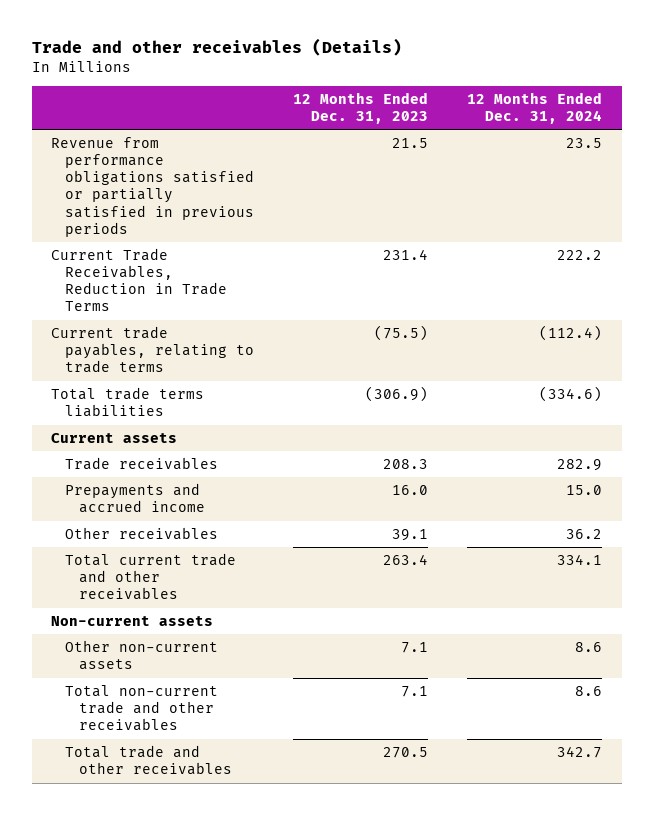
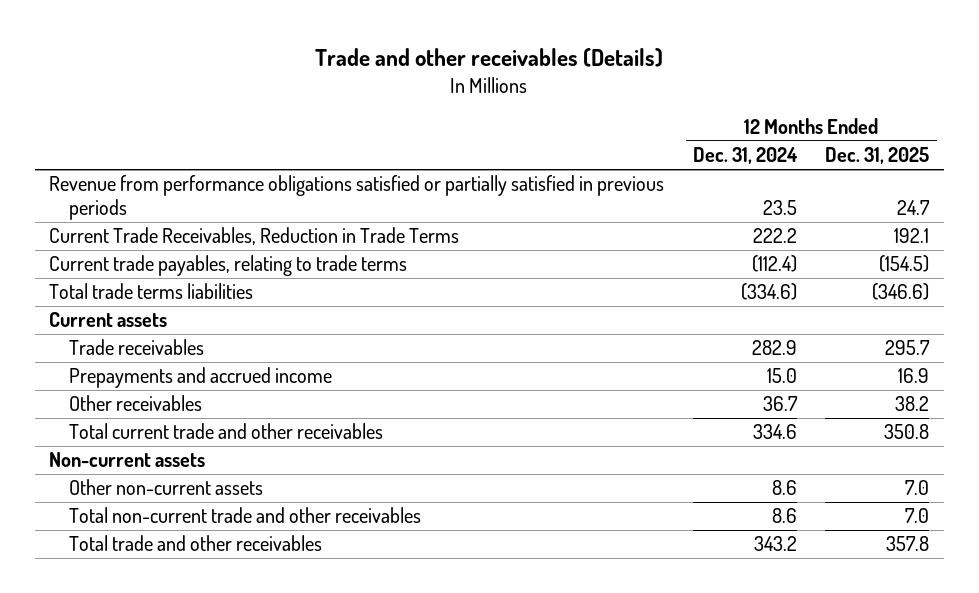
[293,91,429,124] 12 Months Ended Dec. 31, 2023 -> none
none -> [825,147,930,165] Dec. 31, 2025
[566,529,603,540] 36.2 -> [762,396,798,412] 36.7
[557,554,603,566] 334.1 -> [752,424,797,440] 334.6
[557,746,603,759] 342.7 -> [753,536,797,552] 343.2

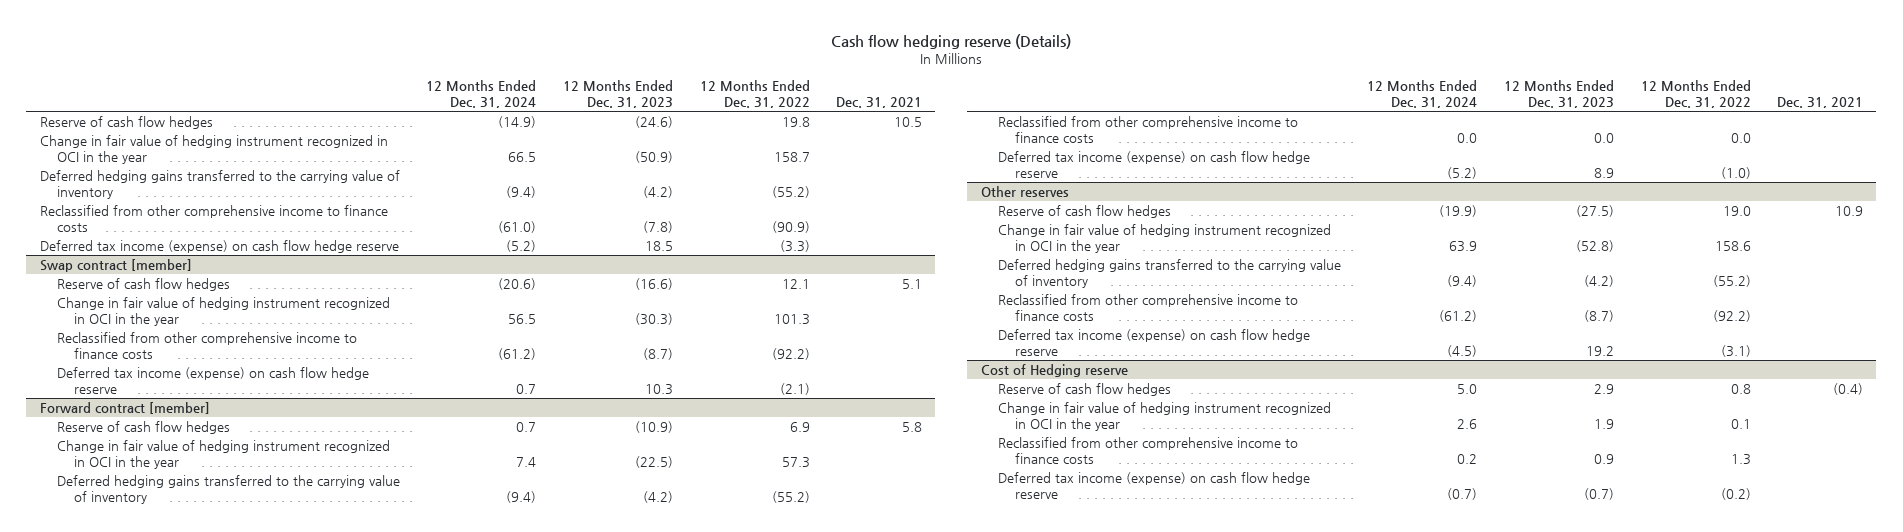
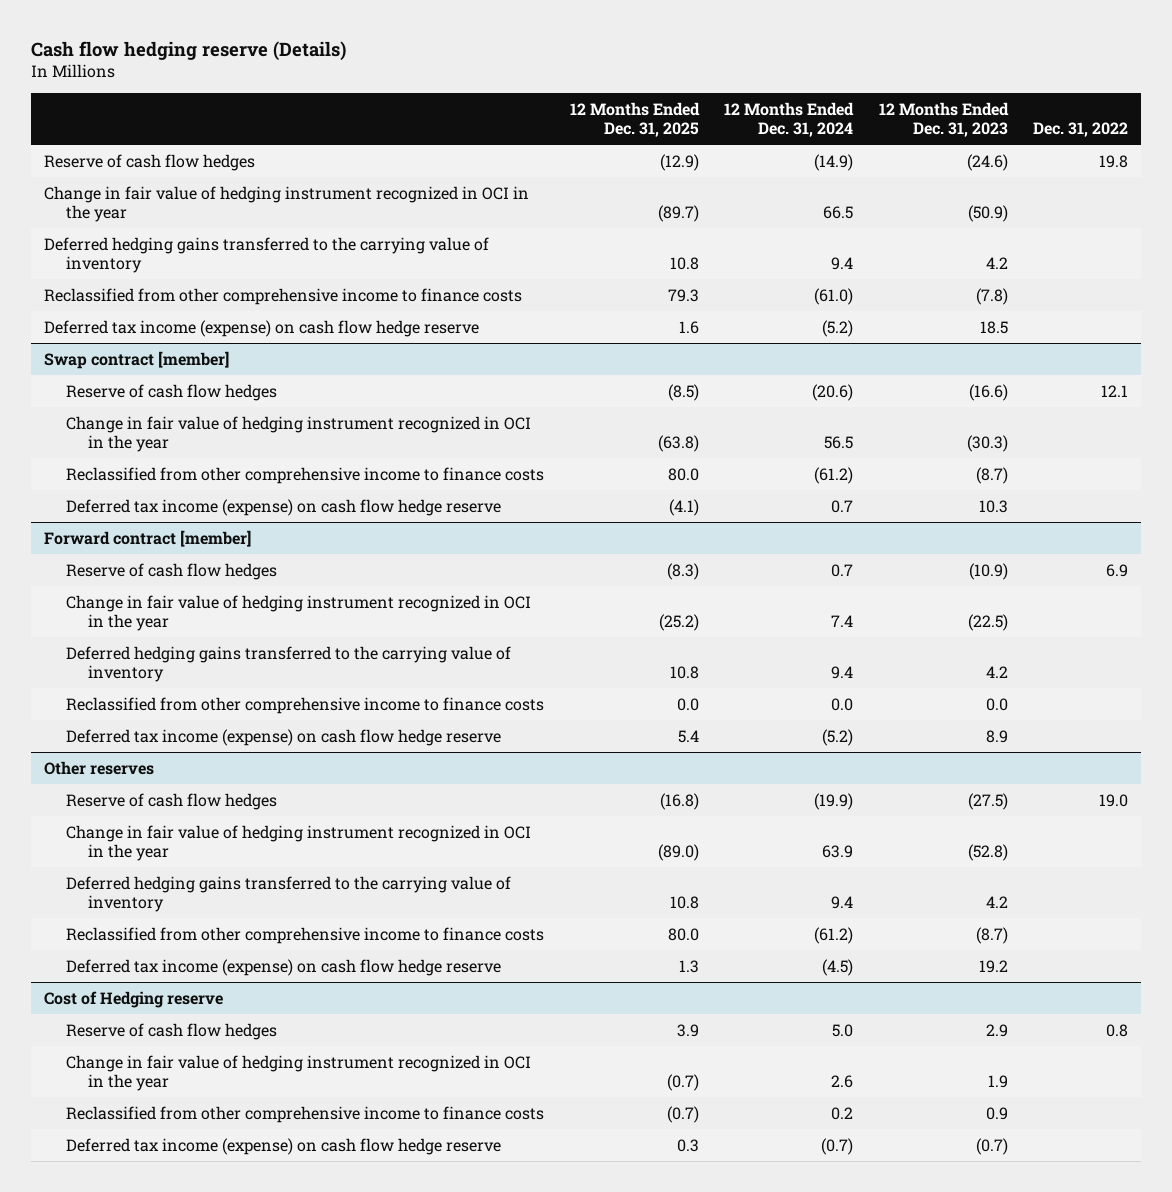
[699,80,810,109] 12 Months Ended Dec. 31, 2022 -> none
[836,97,923,109] Dec. 31, 2021 -> none
none -> [569,101,700,138] 12 Months Ended Dec. 31, 2025
none -> [1033,122,1129,138] Dec. 31, 2022
[506,186,537,199] (9.4) -> [831,256,854,270] 9.4
[642,186,673,199] (4.2) -> [985,256,1008,269] 4.2
[506,491,537,504] (9.4) -> [831,665,854,679] 9.4
[642,491,673,504] (4.2) -> [985,665,1008,678] 4.2
[1447,275,1478,288] (9.4) -> [831,895,854,909] 9.4
[1583,275,1614,288] (4.2) -> [985,895,1008,908] 4.2

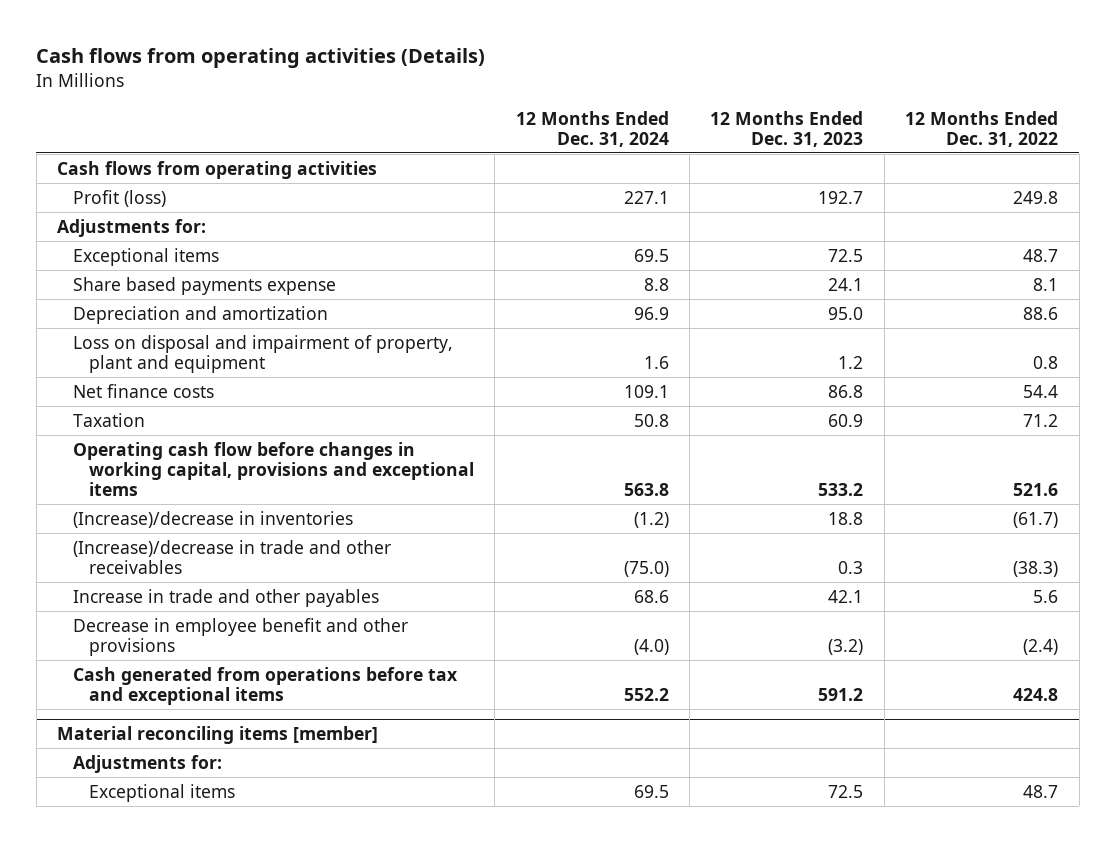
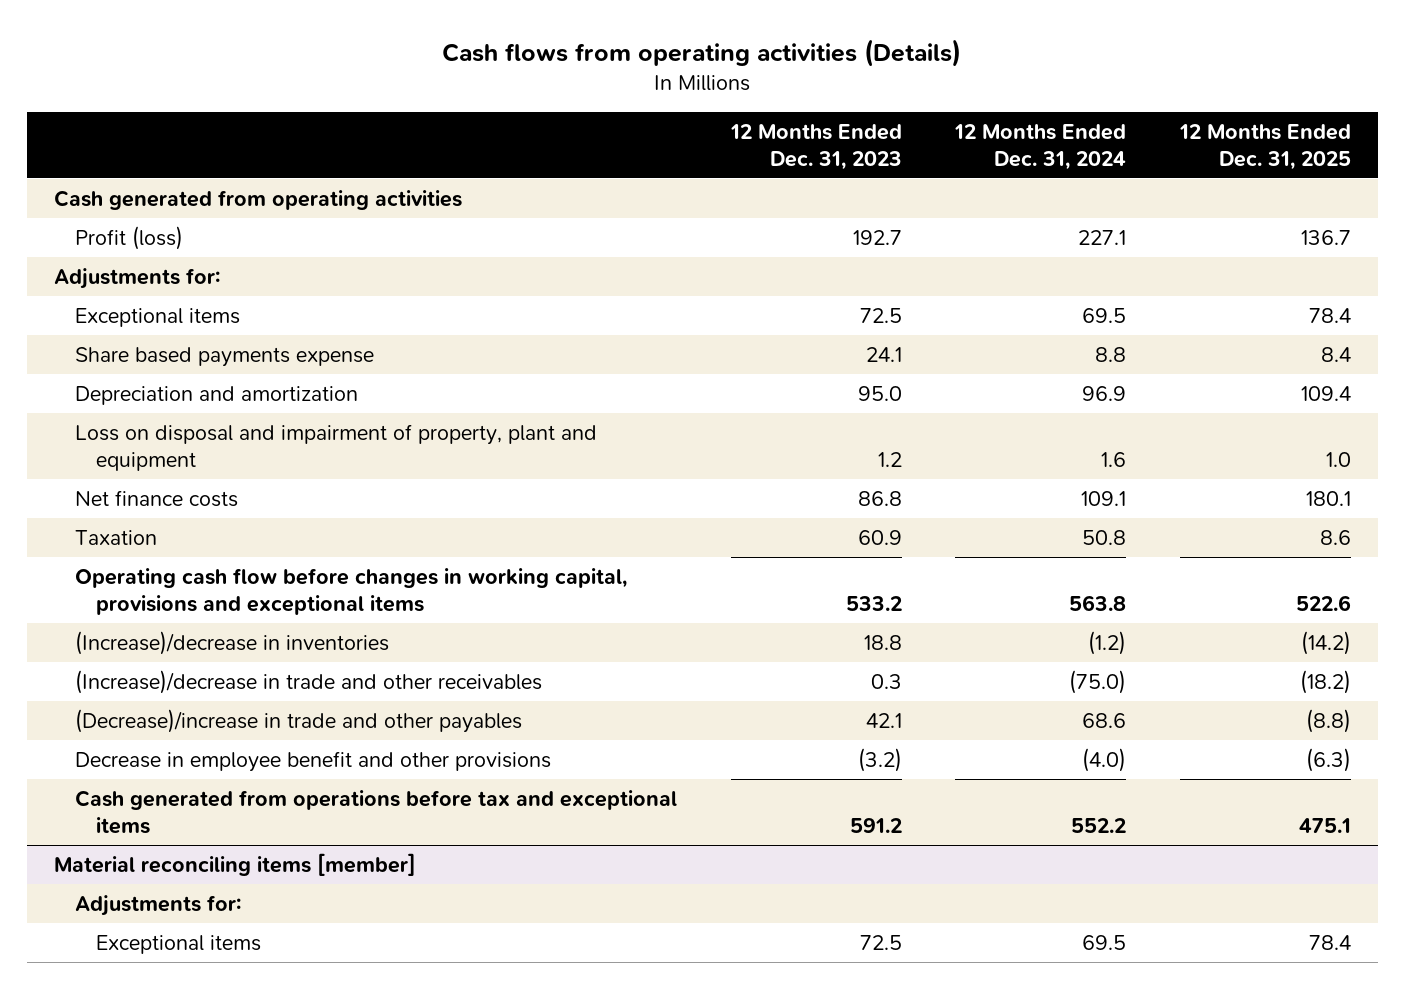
[905,110,1059,147] 12 Months Ended Dec. 31, 2022 -> none
none -> [1178,123,1351,171] 12 Months Ended Dec. 31, 2025
[57,160,378,179] Cash flows from operating activities -> [53,189,462,210] Cash generated from operating activities
[73,588,380,607] Increase in trade and other payables -> [75,708,523,733] (Decrease)/increase in trade and other payables

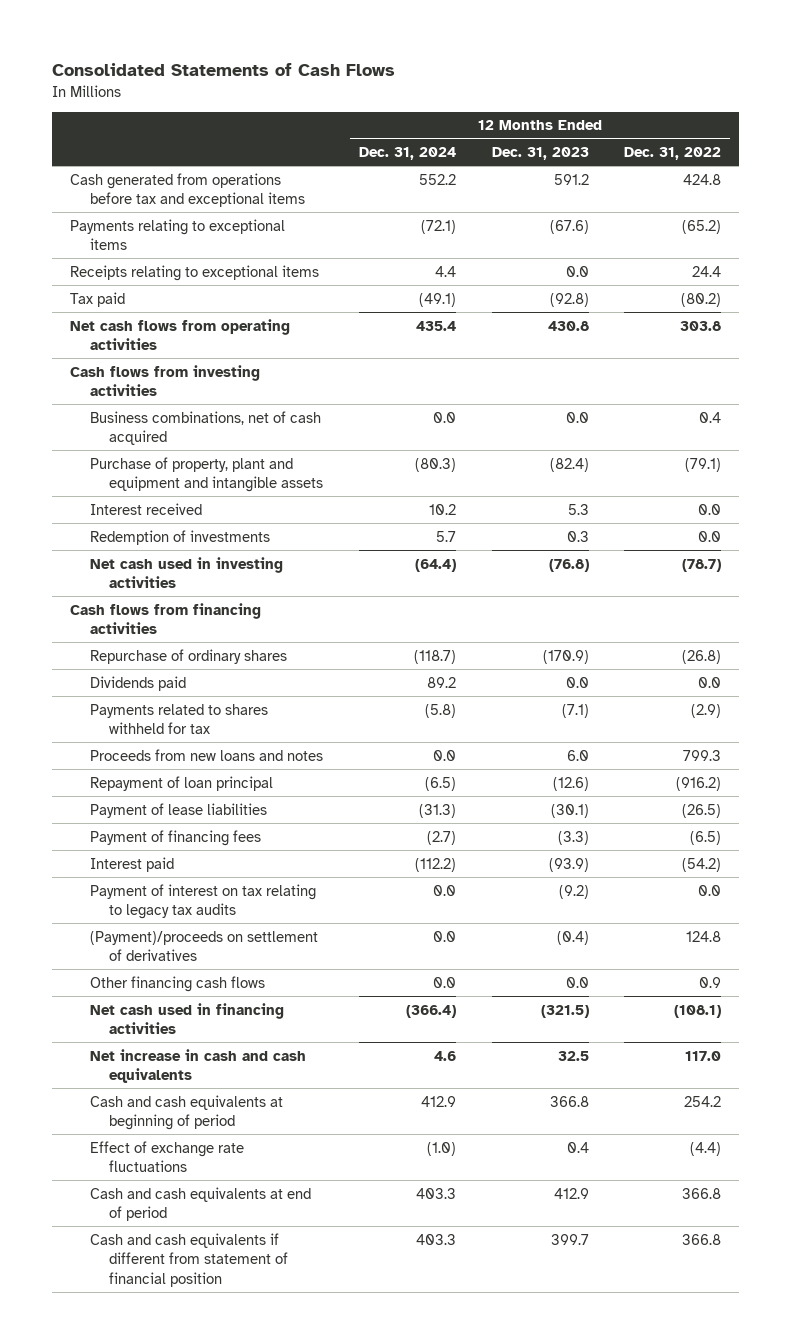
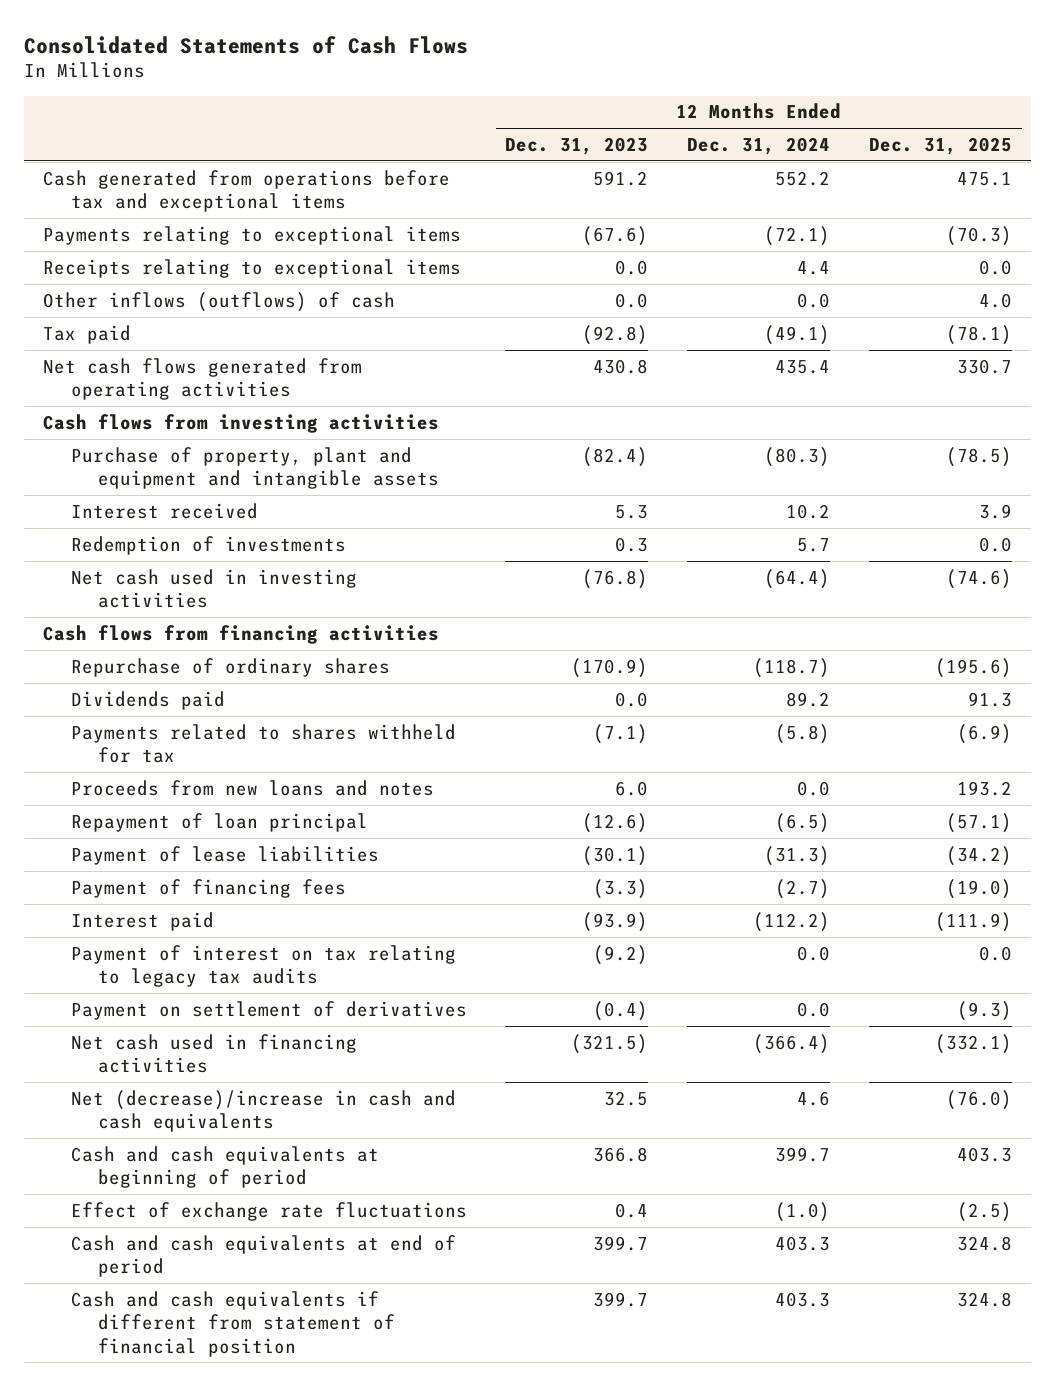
[624,147,722,161] Dec. 31, 2022 -> none
none -> [869,137,1013,156] Dec. 31, 2025
none -> [43,291,396,312] Other inflows (outflows) of cash
[70,318,291,351] Net cash flows from operating activities -> [43,357,363,401] Net cash flows generated from operating activities
[89,410,321,446] Business combinations, net of cash acquired -> none
[89,975,265,992] Other financing cash flows -> none
[89,930,318,962] (Payment)/proceeds on settlement of derivatives -> [70,1000,467,1020] Payment on settlement of derivatives
[89,1048,306,1084] Net increase in cash and cash equivalents -> [70,1089,456,1133] Net (decrease)/increase in cash and cash equivalents
[421,1095,457,1107] 412.9 -> [775,1146,831,1162] 399.7
[553,1187,589,1199] 412.9 -> [593,1235,649,1251] 399.7

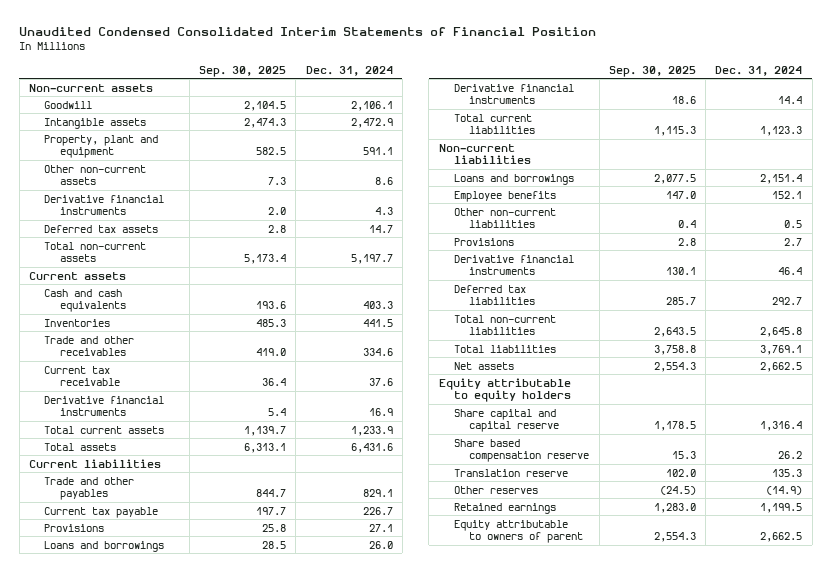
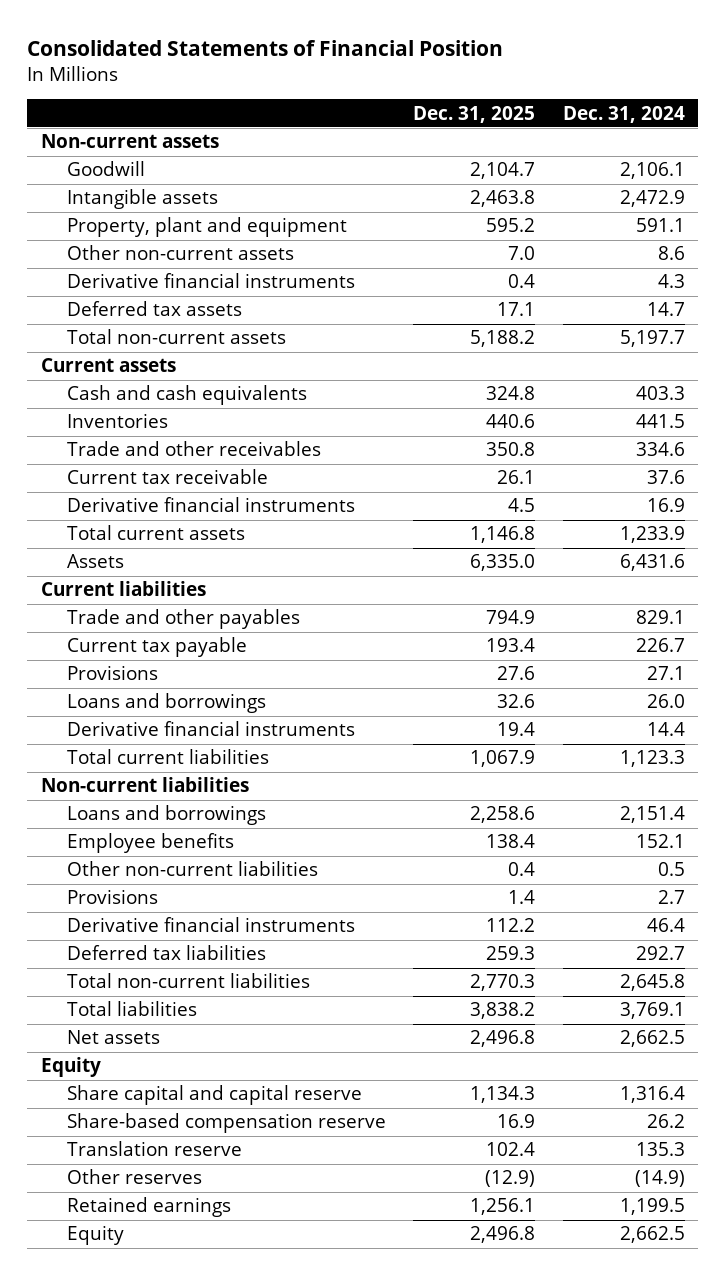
[19,26,597,36] Unaudited Condensed Consolidated Interim Statements of Financial Position -> [27,39,504,56] Consolidated Statements of Financial Position
[199,65,287,77] Sep. 30, 2025 -> none
none -> [413,105,536,123] Dec. 31, 2025
[44,442,117,451] Total assets -> [67,554,125,569] Assets
[438,377,572,403] Equity attributable to equity holders -> [41,1057,102,1078] Equity
[454,438,590,463] Share based compensation reserve -> [67,1113,387,1134] Share-based compensation reserve
[454,519,584,544] Equity attributable to owners of parent -> [67,1225,125,1246] Equity

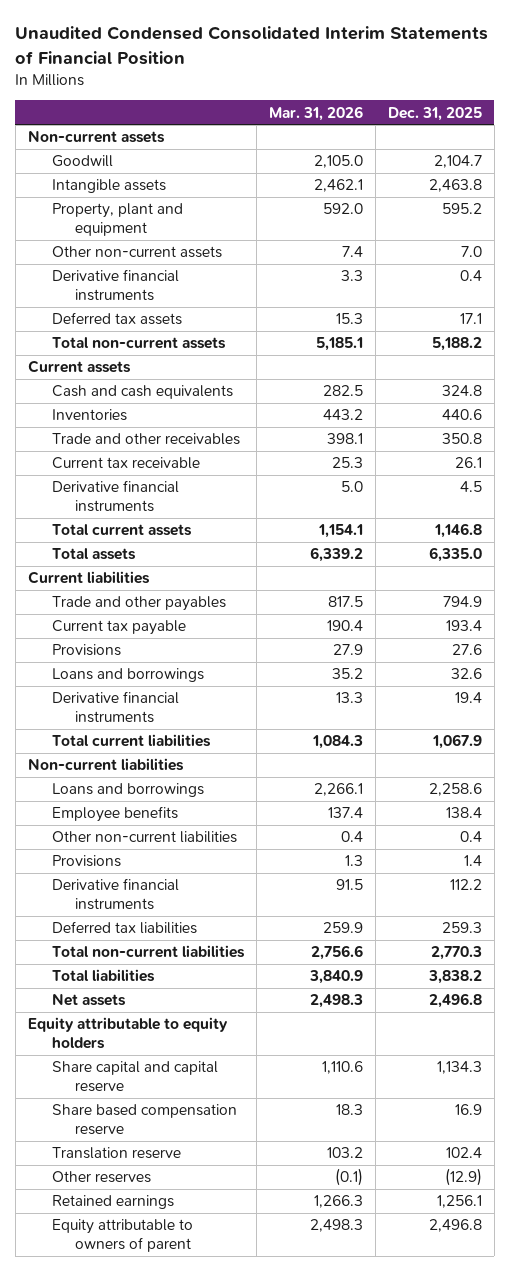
[27,39,504,56] Consolidated Statements of Financial Position -> [15,26,489,65] Unaudited Condensed Consolidated Interim Statements of Financial Position
[562,105,685,123] Dec. 31, 2024 -> none
none -> [268,105,363,121] Mar. 31, 2026
[67,554,125,569] Assets -> [51,548,136,561] Total assets
[41,1057,102,1078] Equity -> [27,1017,228,1050] Equity attributable to equity holders
[67,1113,387,1134] Share-based compensation reserve -> [51,1104,237,1136] Share based compensation reserve
[67,1225,125,1246] Equity -> [51,1219,193,1253] Equity attributable to owners of parent

